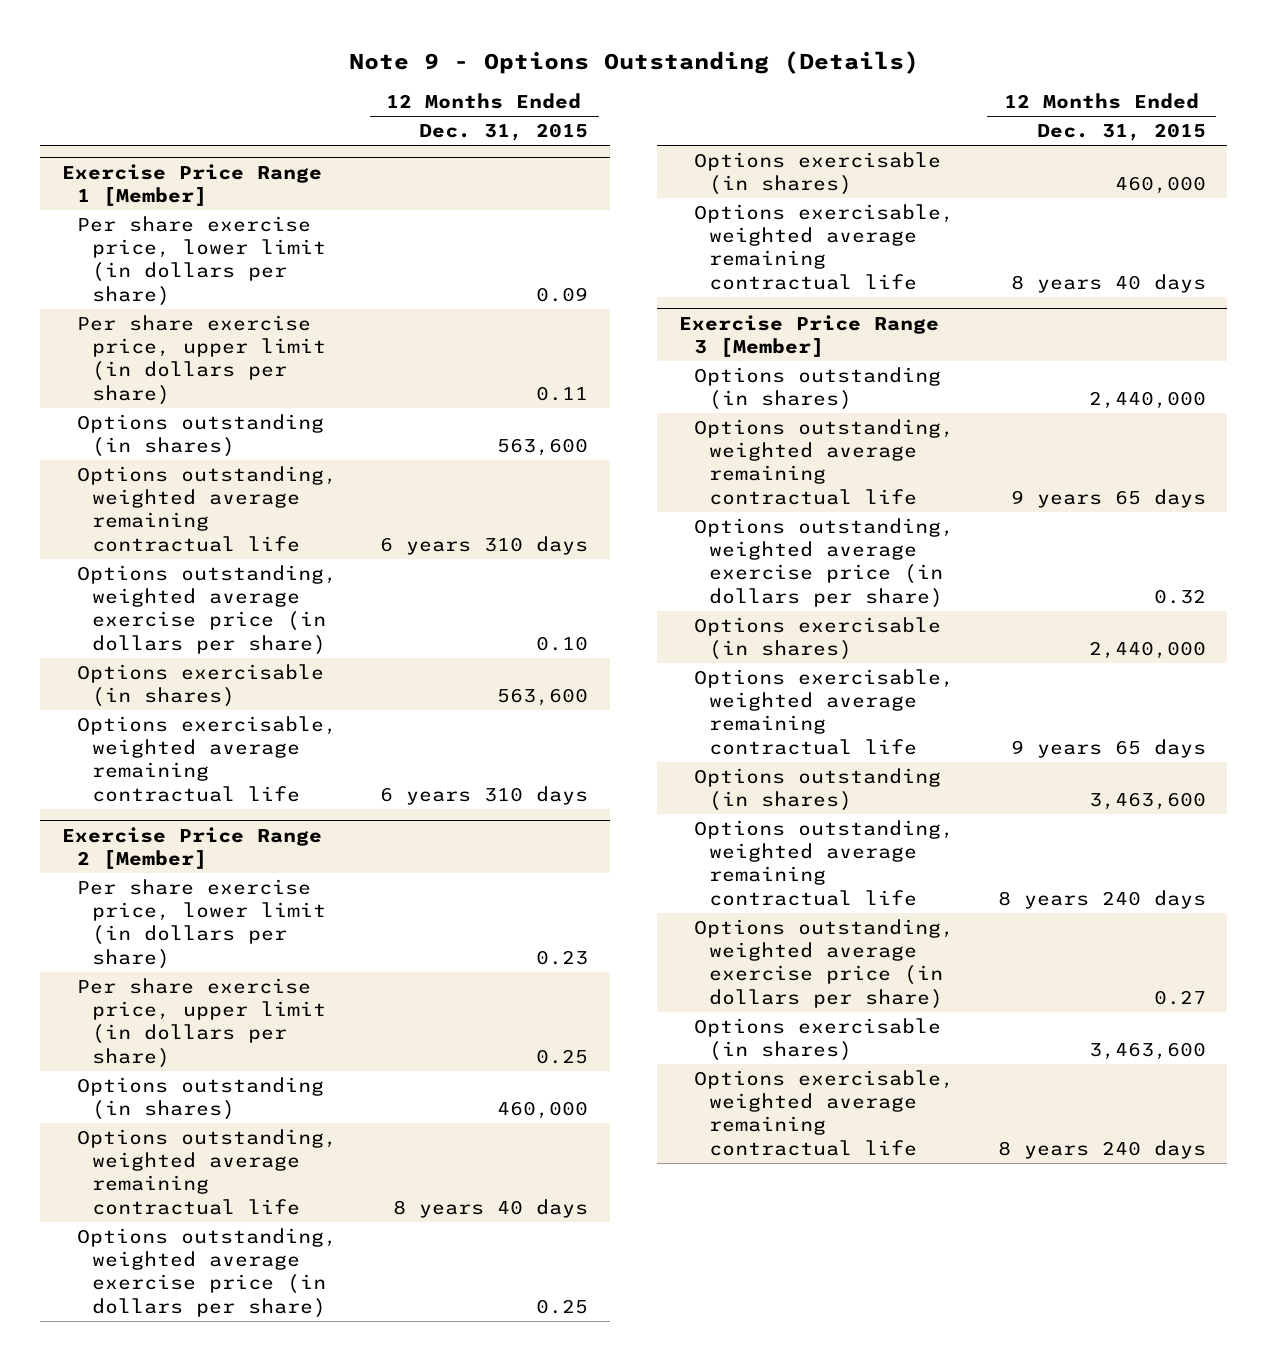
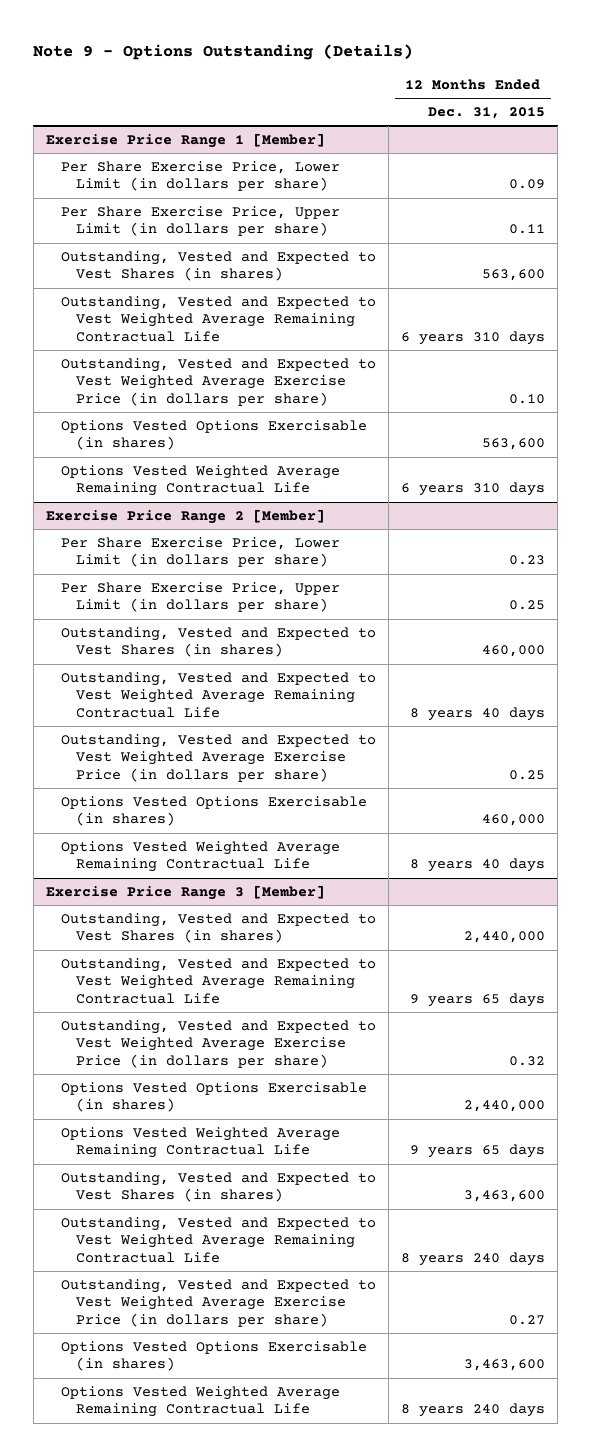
[76,215,326,306] Per share exercise price, lower limit (in dollars per share) -> [60,160,340,192] Per Share Exercise Price, Lower Limit (in dollars per share)
[76,314,326,405] Per share exercise price, upper limit (in dollars per share) -> [60,205,340,237] Per Share Exercise Price, Upper Limit (in dollars per share)
[76,413,324,458] Options outstanding (in shares) -> [60,250,376,282] Outstanding, Vested and Expected to Vest Shares (in shares)
[76,465,337,552] Options outstanding, weighted average remaining contractual life -> [60,295,376,342] Outstanding, Vested and Expected to Vest Weighted Average Remaining Contractual Life
[76,564,337,655] Options outstanding, weighted average exercise price (in dollars per share) -> [60,357,376,406] Outstanding, Vested and Expected to Vest Weighted Average Exercise Price (in dollars per share)
[76,663,324,708] Options exercisable (in shares) -> [60,419,367,451] Options Vested Options Exercisable (in shares)
[76,715,337,802] Options exercisable, weighted average remaining contractual life -> [60,464,340,497] Options Vested Weighted Average Remaining Contractual Life
[76,878,326,969] Per share exercise price, lower limit (in dollars per share) -> [60,536,340,568] Per Share Exercise Price, Lower Limit (in dollars per share)
[76,977,326,1068] Per share exercise price, upper limit (in dollars per share) -> [60,581,340,613] Per Share Exercise Price, Upper Limit (in dollars per share)
[76,1076,324,1121] Options outstanding (in shares) -> [60,626,376,658] Outstanding, Vested and Expected to Vest Shares (in shares)
[76,1128,337,1215] Options outstanding, weighted average remaining contractual life -> [60,671,376,718] Outstanding, Vested and Expected to Vest Weighted Average Remaining Contractual Life
[76,1227,337,1318] Options outstanding, weighted average exercise price (in dollars per share) -> [60,733,376,782] Outstanding, Vested and Expected to Vest Weighted Average Exercise Price (in dollars per share)
[693,151,941,196] Options exercisable (in shares) -> [60,795,367,827] Options Vested Options Exercisable (in shares)
[693,203,954,290] Options exercisable, weighted average remaining contractual life -> [60,840,340,873] Options Vested Weighted Average Remaining Contractual Life
[693,366,941,411] Options outstanding (in shares) -> [60,912,376,944] Outstanding, Vested and Expected to Vest Shares (in shares)
[693,418,954,505] Options outstanding, weighted average remaining contractual life -> [60,957,376,1004] Outstanding, Vested and Expected to Vest Weighted Average Remaining Contractual Life
[693,517,954,608] Options outstanding, weighted average exercise price (in dollars per share) -> [60,1019,376,1068] Outstanding, Vested and Expected to Vest Weighted Average Exercise Price (in dollars per share)
[693,616,941,661] Options exercisable (in shares) -> [60,1081,367,1113] Options Vested Options Exercisable (in shares)
[693,668,954,755] Options exercisable, weighted average remaining contractual life -> [60,1126,340,1159] Options Vested Weighted Average Remaining Contractual Life
[693,767,941,812] Options outstanding (in shares) -> [60,1171,376,1203] Outstanding, Vested and Expected to Vest Shares (in shares)
[693,819,954,906] Options outstanding, weighted average remaining contractual life -> [60,1216,376,1263] Outstanding, Vested and Expected to Vest Weighted Average Remaining Contractual Life
[693,918,954,1009] Options outstanding, weighted average exercise price (in dollars per share) -> [60,1278,376,1327] Outstanding, Vested and Expected to Vest Weighted Average Exercise Price (in dollars per share)
[693,1017,941,1062] Options exercisable (in shares) -> [60,1340,367,1372] Options Vested Options Exercisable (in shares)
[693,1069,954,1156] Options exercisable, weighted average remaining contractual life -> [60,1385,340,1418] Options Vested Weighted Average Remaining Contractual Life

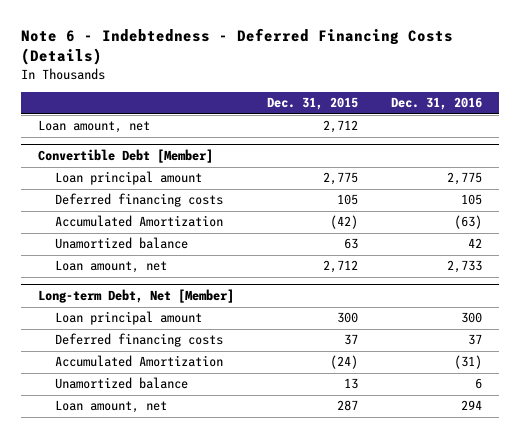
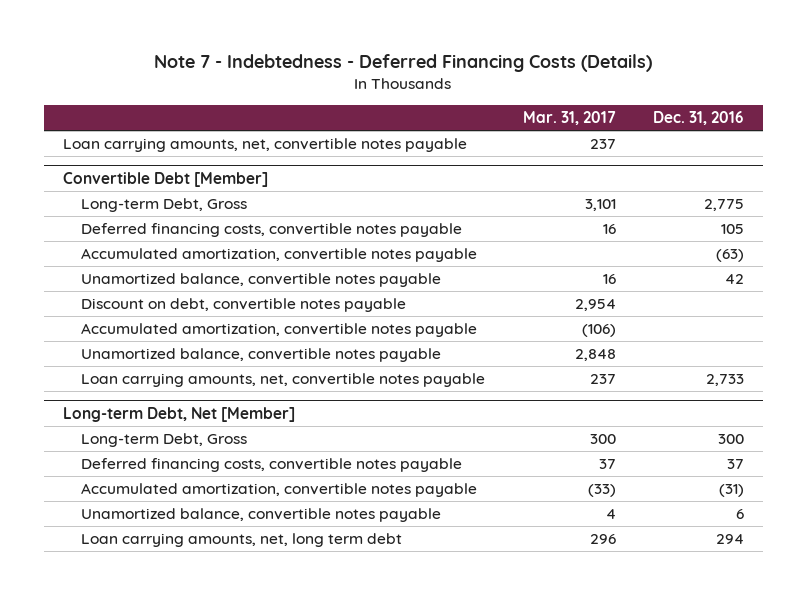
[21,28,454,66] Note 6 - Indebtedness - Deferred Financing Costs (Details) -> [154,54,653,73] Note 7 - Indebtedness - Deferred Financing Costs (Details)
[267,97,359,111] Dec. 31, 2015 -> none
none -> [522,110,616,125] Mar. 31, 2017
[38,120,151,134] Loan amount, net -> [62,138,467,153] Loan carrying amounts, net, convertible notes payable
[55,171,203,186] Loan principal amount -> [81,198,248,213] Long-term Debt, Gross
[55,193,224,208] Deferred financing costs -> [81,223,463,238] Deferred financing costs, convertible notes payable
[55,215,224,228] Accumulated Amortization -> [81,248,478,263] Accumulated amortization, convertible notes payable
[55,237,189,250] Unamortized balance -> [81,273,442,288] Unamortized balance, convertible notes payable
none -> [81,298,407,313] Discount on debt, convertible notes payable
none -> [81,323,478,338] Accumulated amortization, convertible notes payable
none -> [81,348,442,363] Unamortized balance, convertible notes payable
[55,260,168,274] Loan amount, net -> [81,373,486,388] Loan carrying amounts, net, convertible notes payable
[55,311,203,326] Loan principal amount -> [81,433,248,448] Long-term Debt, Gross
[55,333,224,348] Deferred financing costs -> [81,458,463,473] Deferred financing costs, convertible notes payable
[55,355,224,368] Accumulated Amortization -> [81,483,478,498] Accumulated amortization, convertible notes payable
[55,377,189,390] Unamortized balance -> [81,508,442,523] Unamortized balance, convertible notes payable
[55,400,168,414] Loan amount, net -> [81,533,403,548] Loan carrying amounts, net, long term debt

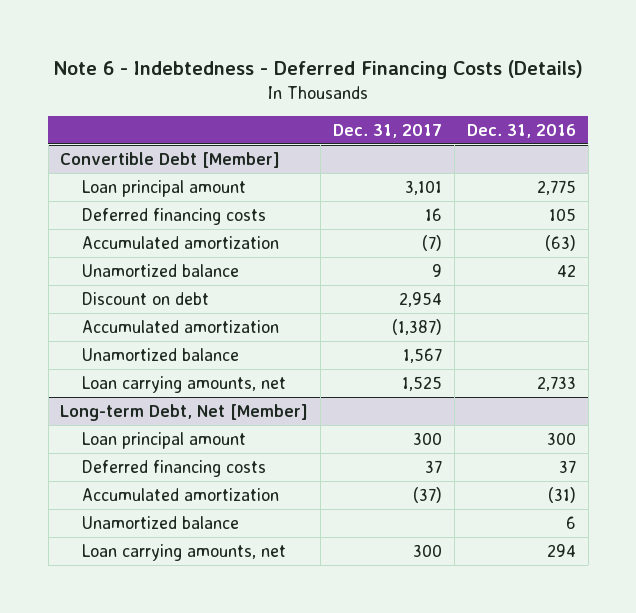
[154,54,653,73] Note 7 - Indebtedness - Deferred Financing Costs (Details) -> [53,60,584,80] Note 6 - Indebtedness - Deferred Financing Costs (Details)
[522,110,616,125] Mar. 31, 2017 -> none
none -> [333,123,443,138] Dec. 31, 2017
[62,138,467,153] Loan carrying amounts, net, convertible notes payable -> none
[81,198,248,213] Long-term Debt, Gross -> [81,179,246,197] Loan principal amount
[81,223,463,238] Deferred financing costs, convertible notes payable -> [81,207,266,225] Deferred financing costs
[81,248,478,263] Accumulated amortization, convertible notes payable -> [81,235,279,249] Accumulated amortization
[81,273,442,288] Unamortized balance, convertible notes payable -> [81,263,239,277] Unamortized balance
[81,298,407,313] Discount on debt, convertible notes payable -> [81,291,209,305] Discount on debt
[81,323,478,338] Accumulated amortization, convertible notes payable -> [81,319,279,333] Accumulated amortization
[81,348,442,363] Unamortized balance, convertible notes payable -> [81,347,239,361] Unamortized balance
[81,373,486,388] Loan carrying amounts, net, convertible notes payable -> [81,375,286,393] Loan carrying amounts, net
[81,433,248,448] Long-term Debt, Gross -> [81,431,246,449] Loan principal amount
[81,458,463,473] Deferred financing costs, convertible notes payable -> [81,459,266,477] Deferred financing costs
[81,483,478,498] Accumulated amortization, convertible notes payable -> [81,487,279,501] Accumulated amortization
[81,508,442,523] Unamortized balance, convertible notes payable -> [81,515,239,529] Unamortized balance
[81,533,403,548] Loan carrying amounts, net, long term debt -> [81,543,286,561] Loan carrying amounts, net

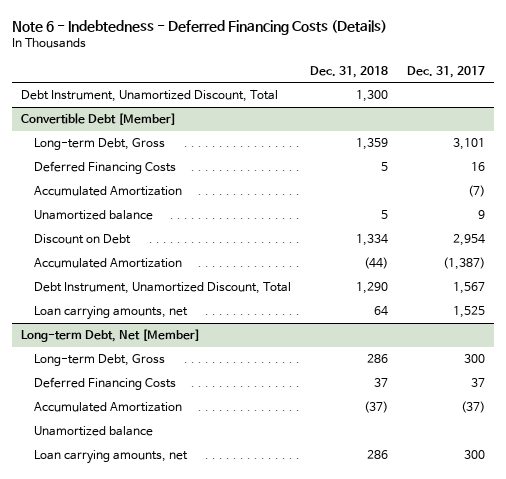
[466,123,576,138] Dec. 31, 2016 -> none
none -> [309,65,388,78] Dec. 31, 2018
none -> [21,90,279,103] Debt Instrument, Unamortized Discount, Total
[81,179,246,197] Loan principal amount -> [33,138,165,151] Long-term Debt, Gross
[81,207,266,225] Deferred financing costs -> [33,161,176,175] Deferred Financing Costs
[81,235,279,249] Accumulated amortization -> [33,186,182,197] Accumulated Amortization
[81,291,209,305] Discount on debt -> [33,234,131,245] Discount on Debt
[81,319,279,333] Accumulated amortization -> [33,258,182,269] Accumulated Amortization
[81,347,239,361] Unamortized balance -> [33,282,291,295] Debt Instrument, Unamortized Discount, Total
[81,431,246,449] Loan principal amount -> [33,354,165,367] Long-term Debt, Gross
[81,459,266,477] Deferred financing costs -> [33,377,176,391] Deferred Financing Costs
[81,487,279,501] Accumulated amortization -> [33,402,182,413] Accumulated Amortization

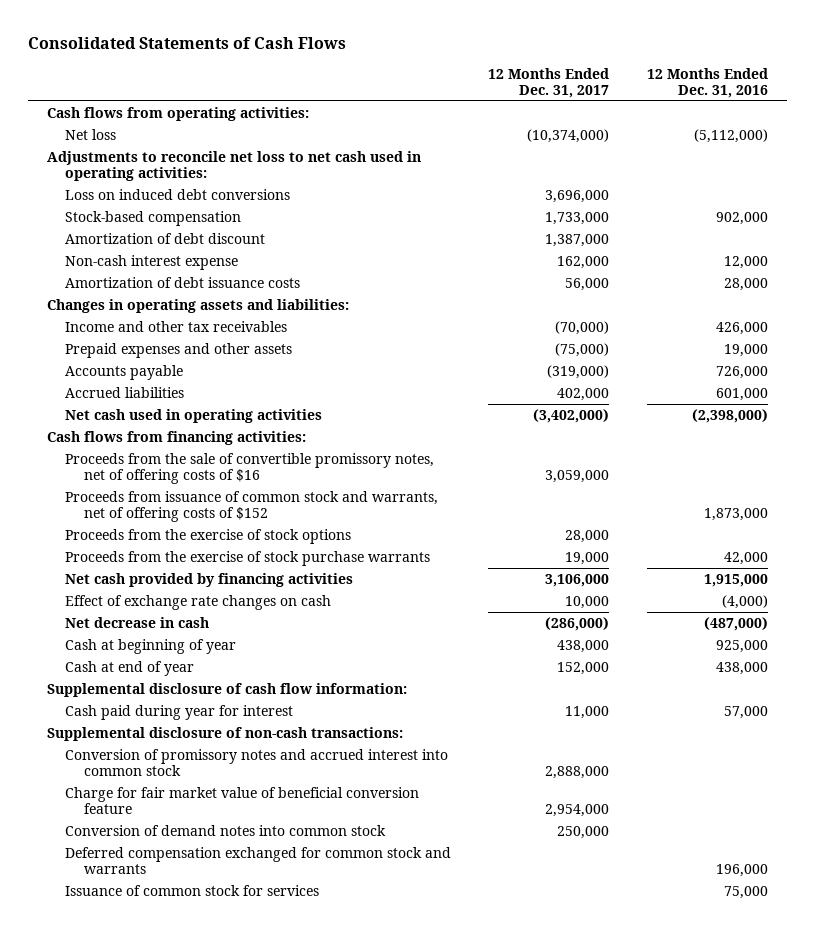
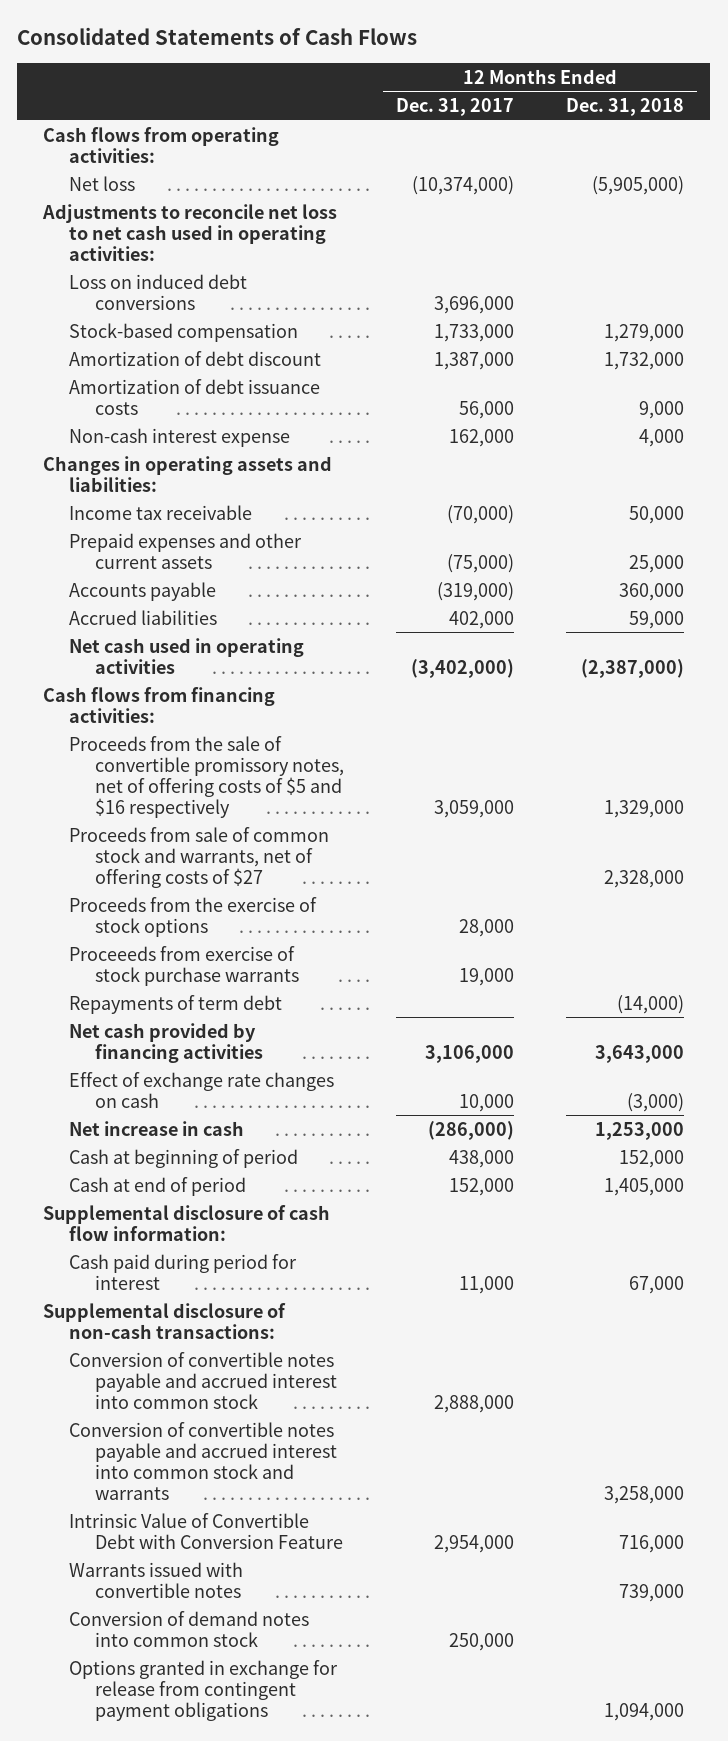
[646,67,768,99] 12 Months Ended Dec. 31, 2016 -> none
none -> [566,97,685,116] Dec. 31, 2018
[65,254,239,270] Non-cash interest expense -> [69,427,291,447] Non-cash interest expense
[65,320,288,332] Income and other tax receivables -> none
none -> [69,504,253,520] Income tax receivable
[65,342,293,358] Prepaid expenses and other assets -> [69,532,303,569] Prepaid expenses and other current assets
[65,452,435,485] Proceeds from the sale of convertible promissory notes, net of offering costs of $16 -> [69,735,345,818] Proceeds from the sale of convertible promissory notes, net of offering costs of $5 and $16 respectively
[65,490,439,523] Proceeds from issuance of common stock and warrants, net of offering costs of $152 -> [69,826,330,888] Proceeds from sale of common stock and warrants, net of offering costs of $27
[65,550,431,566] Proceeds from the exercise of stock purchase warrants -> [69,945,300,986] Proceeeds from exercise of stock purchase warrants
none -> [69,994,283,1014] Repayments of term debt
[65,616,210,628] Net decrease in cash -> [69,1120,245,1136] Net increase in cash
[65,638,237,654] Cash at beginning of year -> [69,1148,299,1168] Cash at beginning of period
[65,660,195,676] Cash at end of year -> [69,1176,247,1196] Cash at end of period
[65,704,294,720] Cash paid during year for interest -> [69,1253,298,1290] Cash paid during period for interest
[65,748,449,777] Conversion of promissory notes and accrued interest into common stock -> [69,1351,338,1409] Conversion of convertible notes payable and accrued interest into common stock
none -> [69,1421,338,1500] Conversion of convertible notes payable and accrued interest into common stock and warrants
[65,786,420,815] Charge for fair market value of beneficial conversion feature -> [69,1512,344,1549] Intrinsic Value of Convertible Debt with Conversion Feature
none -> [69,1561,244,1598] Warrants issued with convertible notes
[65,846,452,875] Deferred compensation exchanged for common stock and warrants -> none
[65,884,320,896] Issuance of common stock for services -> none
none -> [69,1659,339,1721] Options granted in exchange for release from contingent payment obligations

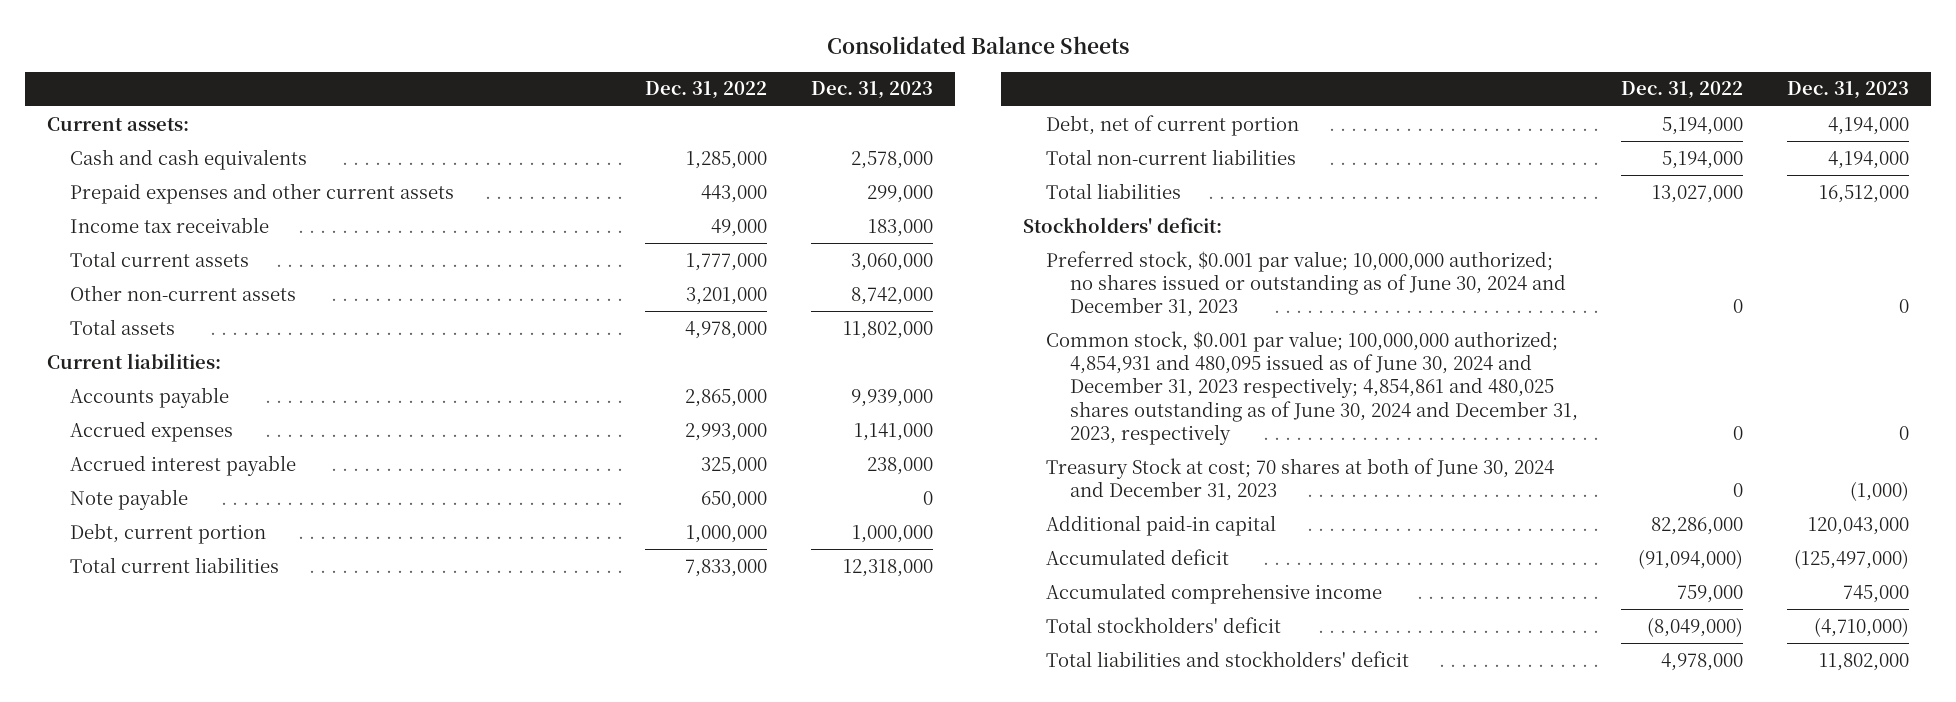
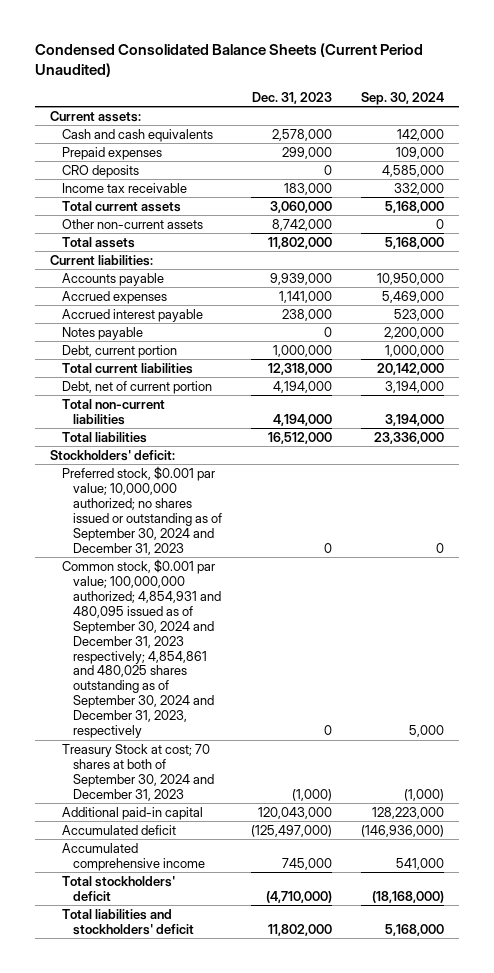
[827,35,1130,54] Consolidated Balance Sheets -> [35,43,424,78] Condensed Consolidated Balance Sheets (Current Period Unaudited)
[645,81,768,100] Dec. 31, 2022 -> none
none -> [361,91,445,105] Sep. 30, 2024
[70,182,455,204] Prepaid expenses and other current assets -> [61,146,162,160] Prepaid expenses
none -> [61,164,139,178] CRO deposits
[70,488,189,510] Note payable -> [61,326,143,340] Notes payable
[1046,250,1566,318] Preferred stock, $0.001 par value; 10,000,000 authorized; no shares issued or outstanding as of June 30, 2024 and December 31, 2023 -> [61,465,223,555] Preferred stock, $0.001 par value; 10,000,000 authorized; no shares issued or outstanding as of September 30, 2024 and December 31, 2023
[1046,330,1578,446] Common stock, $0.001 par value; 100,000,000 authorized; 4,854,931 and 480,095 issued as of June 30, 2024 and December 31, 2023 respectively; 4,854,861 and 480,025 shares outstanding as of June 30, 2024 and December 31, 2023, respectively -> [61,558,222,739] Common stock, $0.001 par value; 100,000,000 authorized; 4,854,931 and 480,095 issued as of September 30, 2024 and December 31, 2023 respectively; 4,854,861 and 480,025 shares outstanding as of September 30, 2024 and December 31, 2023, respectively
[1046,457,1555,501] Treasury Stock at cost; 70 shares at both of June 30, 2024 and December 31, 2023 -> [61,743,215,801] Treasury Stock at cost; 70 shares at both of September 30, 2024 and December 31, 2023

